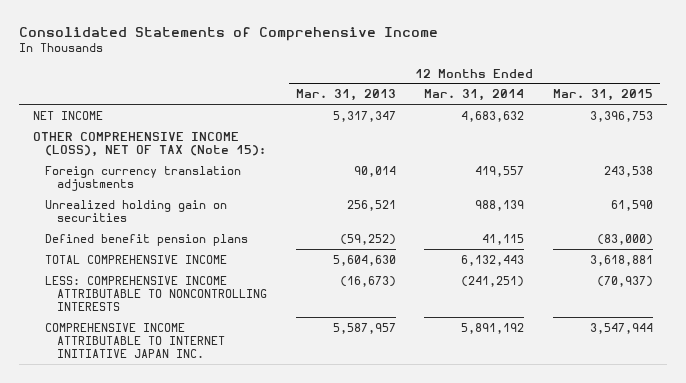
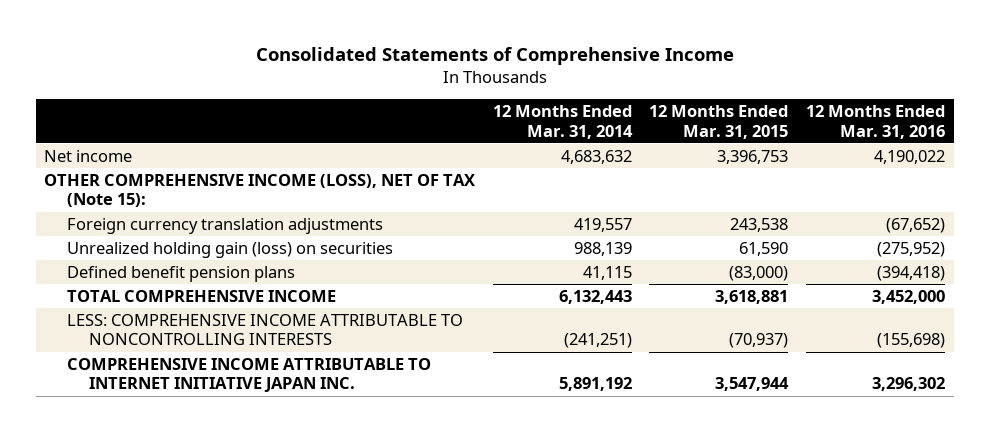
[295,89,396,102] Mar. 31, 2013 -> none
none -> [805,105,945,139] 12 Months Ended Mar. 31, 2016
[33,110,104,120] NET INCOME -> [44,150,133,163] Net income
[45,199,228,222] Unrealized holding gain on securities -> [66,242,393,259] Unrealized holding gain (loss) on securities

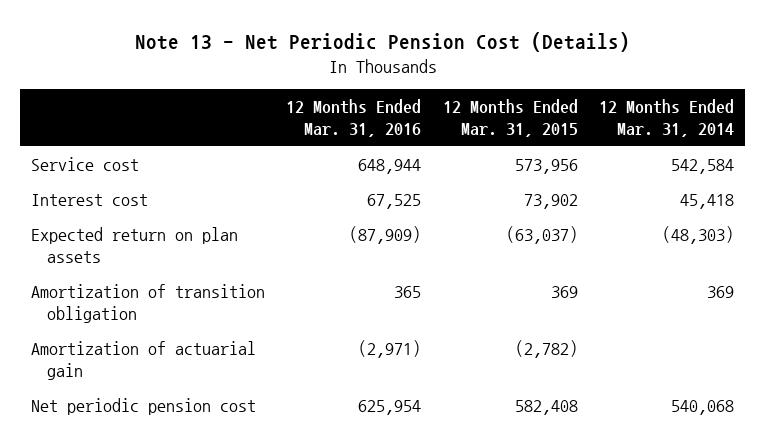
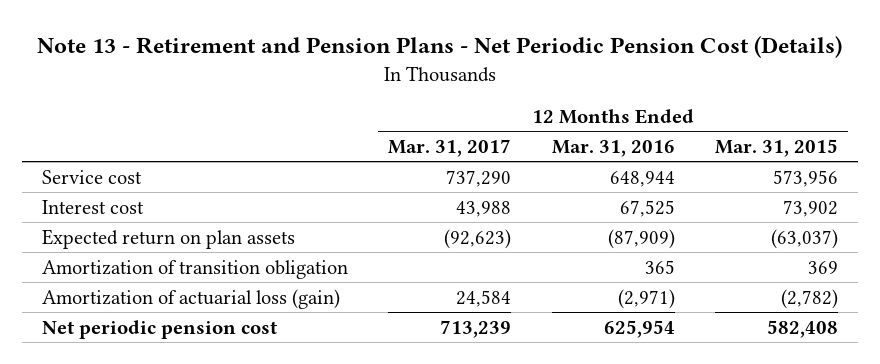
[134,31,630,52] Note 13 - Net Periodic Pension Cost (Details) -> [37,36,843,59] Note 13 - Retirement and Pension Plans - Net Periodic Pension Cost (Details)
[599,99,735,138] 12 Months Ended Mar. 31, 2014 -> none
none -> [388,138,512,157] Mar. 31, 2017
[30,341,256,380] Amortization of actuarial gain -> [41,288,340,309] Amortization of actuarial loss (gain)

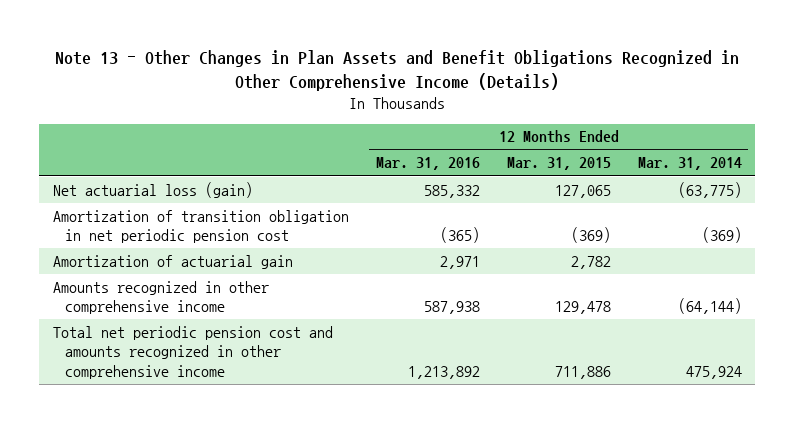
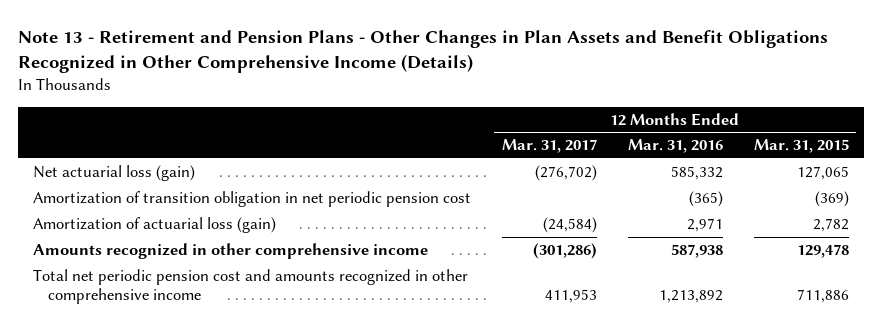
[55,50,740,92] Note 13 - Other Changes in Plan Assets and Benefit Obligations Recognized in Other Comprehensive Income (Details) -> [17,30,828,74] Note 13 - Retirement and Pension Plans - Other Changes in Plan Assets and Benefit Obligations Recognized in Other Comprehensive Income (Details)
[637,157,742,171] Mar. 31, 2014 -> none
none -> [502,139,598,154] Mar. 31, 2017
[52,254,293,269] Amortization of actuarial gain -> [33,217,277,234] Amortization of actuarial loss (gain)

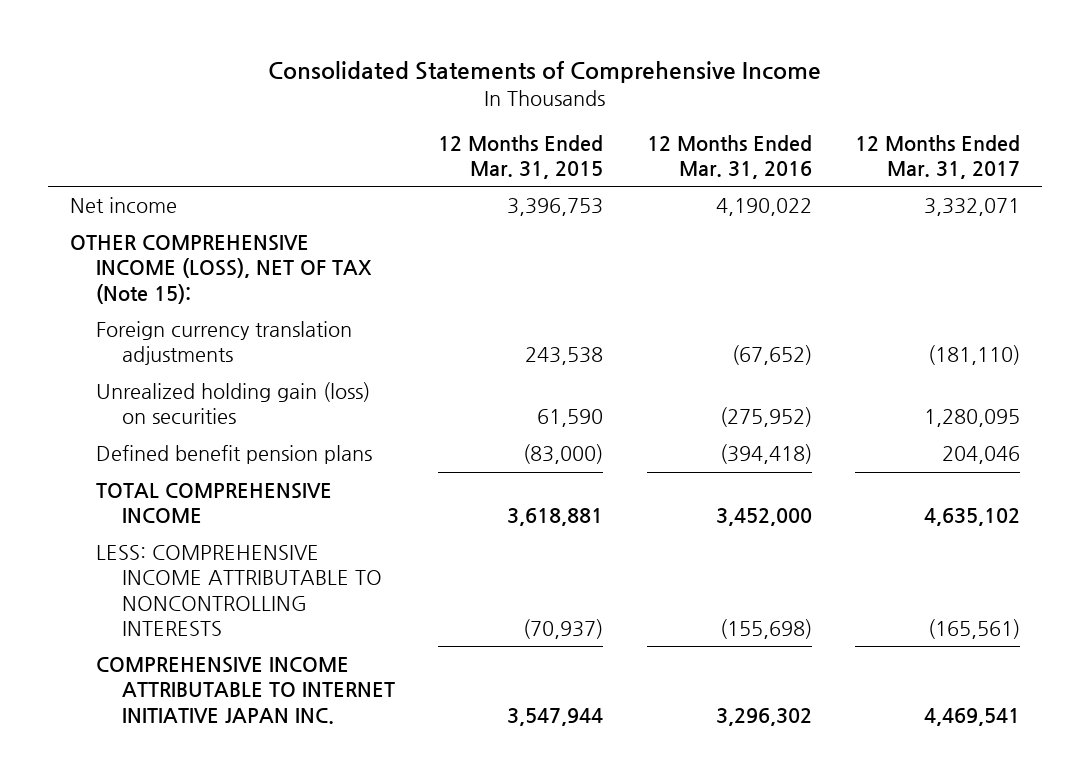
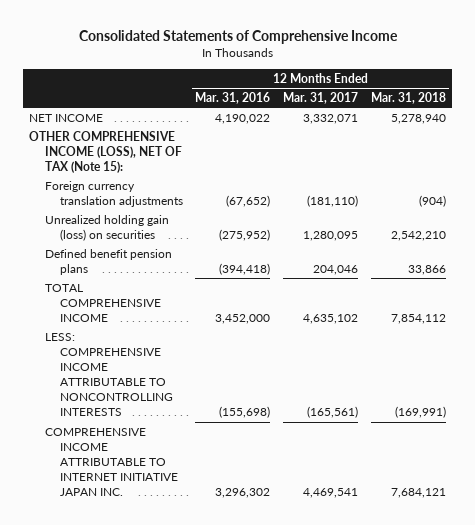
[438,134,604,179] 12 Months Ended Mar. 31, 2015 -> none
none -> [370,92,446,105] Mar. 31, 2018
[69,197,177,214] Net income -> [29,113,104,122] NET INCOME

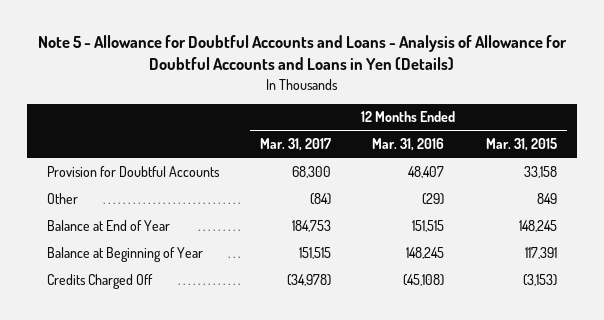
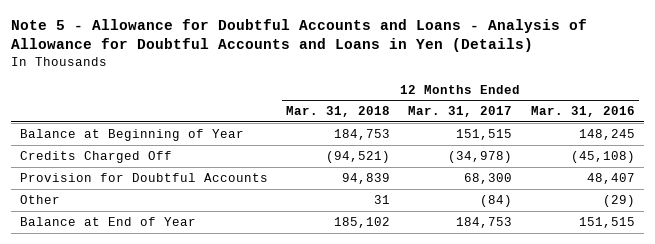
[485,137,557,151] Mar. 31, 2015 -> none
none -> [286,106,391,118] Mar. 31, 2018
[47,246,204,262] Balance at Beginning of Year -> [20,128,245,141] Balance at Beginning of Year
[47,273,154,289] Credits Charged Off -> [20,150,173,163] Credits Charged Off

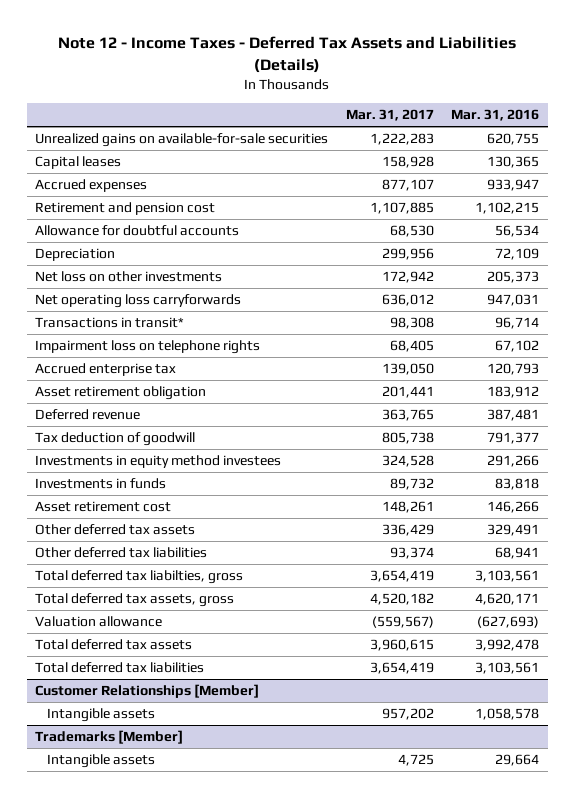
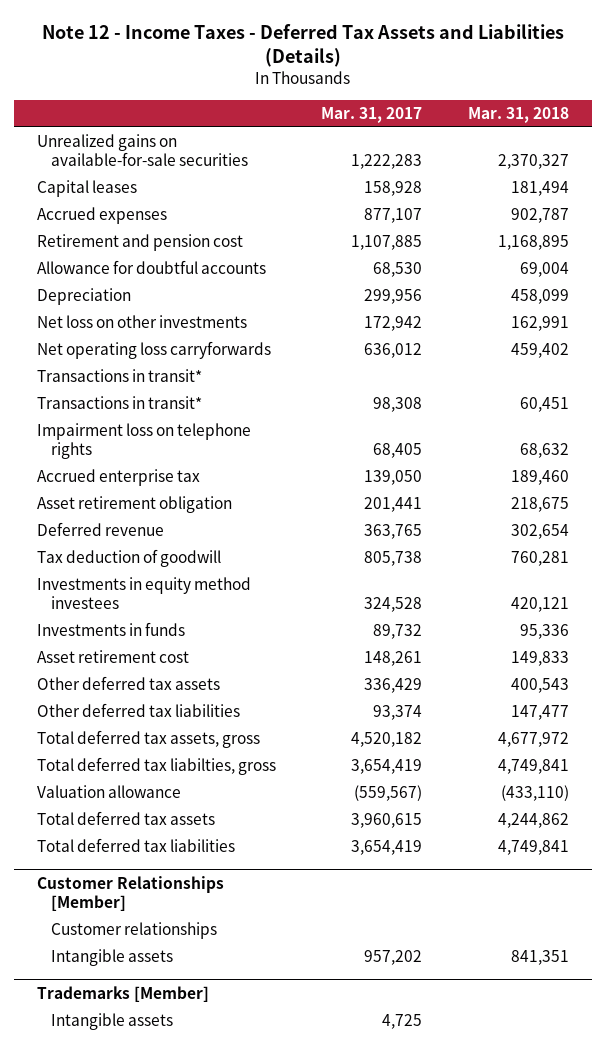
[451,109,540,122] Mar. 31, 2016 -> none
none -> [467,106,569,123] Mar. 31, 2018
none -> [36,369,202,383] Transactions in transit*
[35,570,244,585] Total deferred tax liabilties, gross -> [36,757,276,776] Total deferred tax liabilties, gross
none -> [50,922,217,940] Customer relationships

